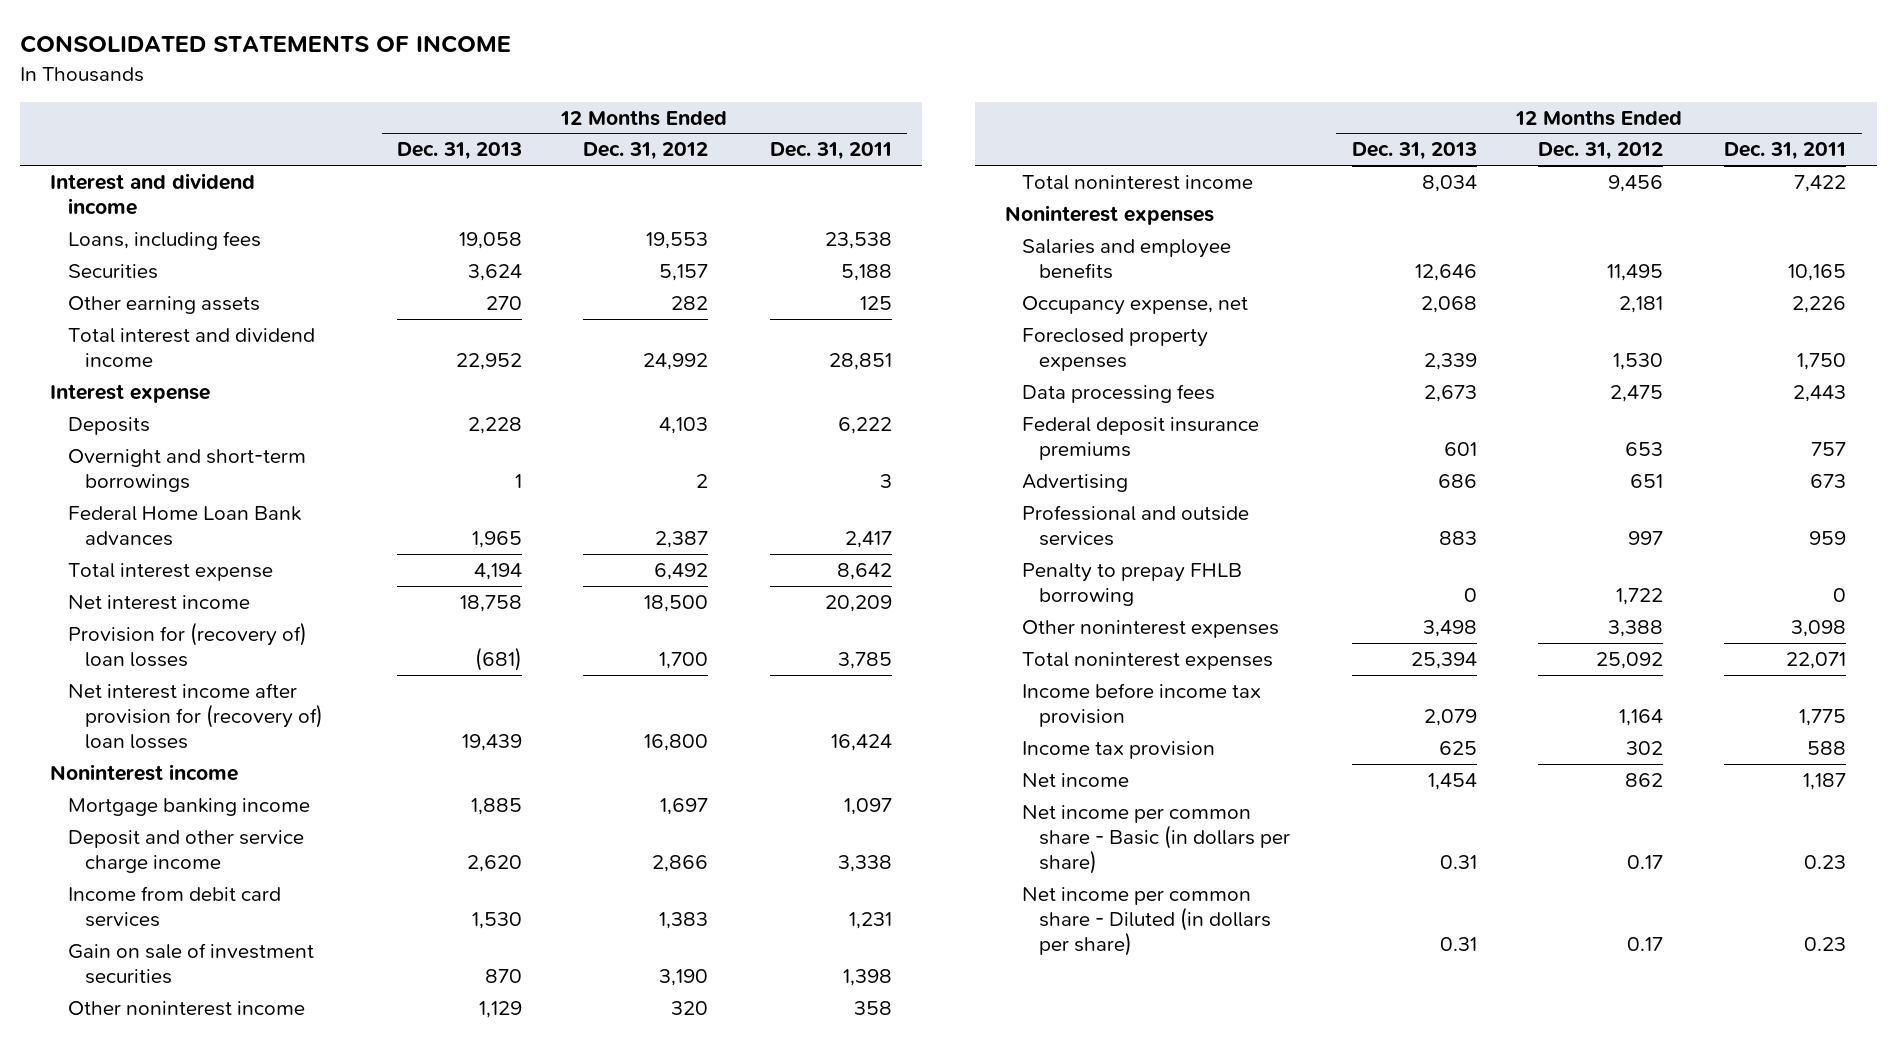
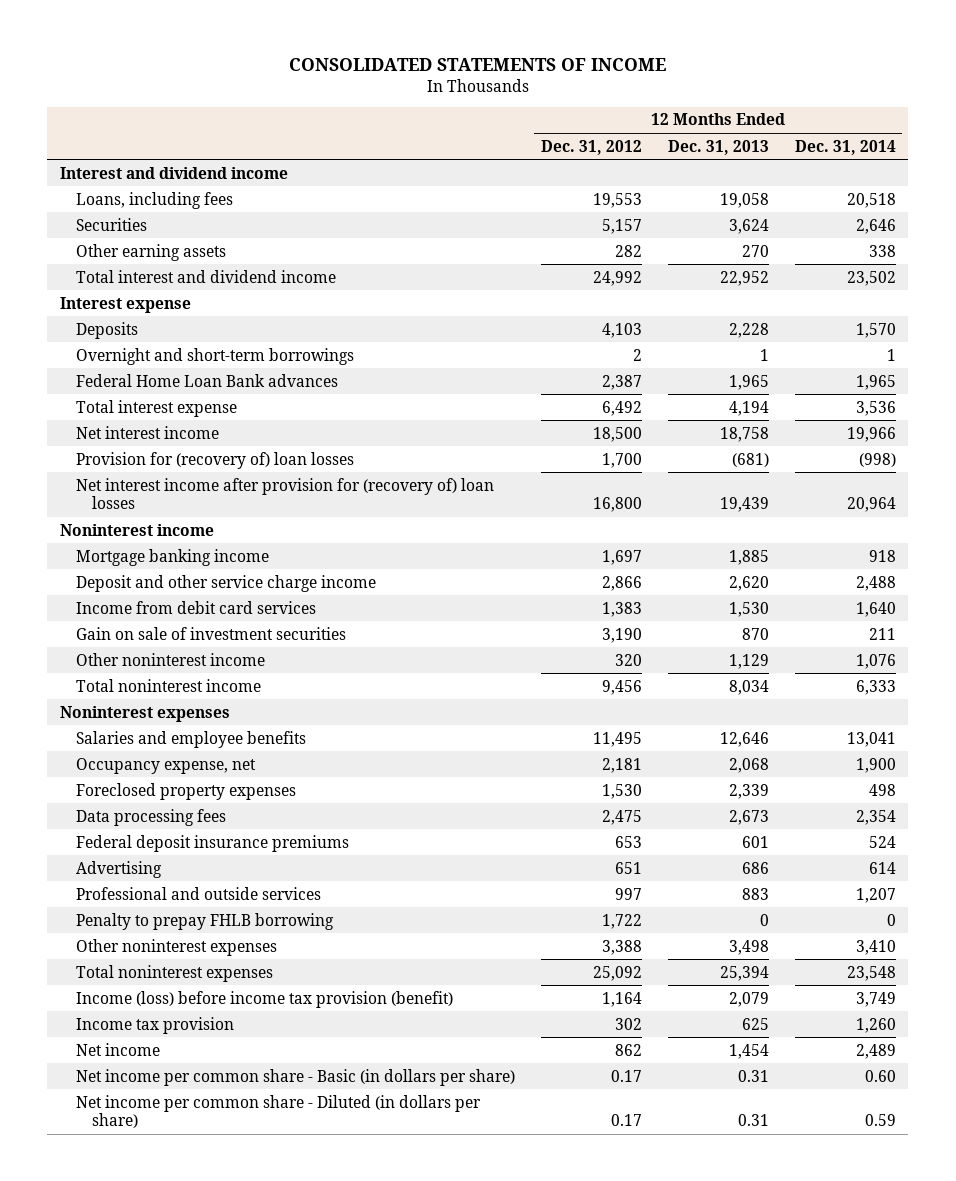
[769,142,892,161] Dec. 31, 2011 -> none
none -> [794,139,896,155] Dec. 31, 2014
[1022,682,1262,727] Income before income tax provision -> [76,990,454,1008] Income (loss) before income tax provision (benefit)

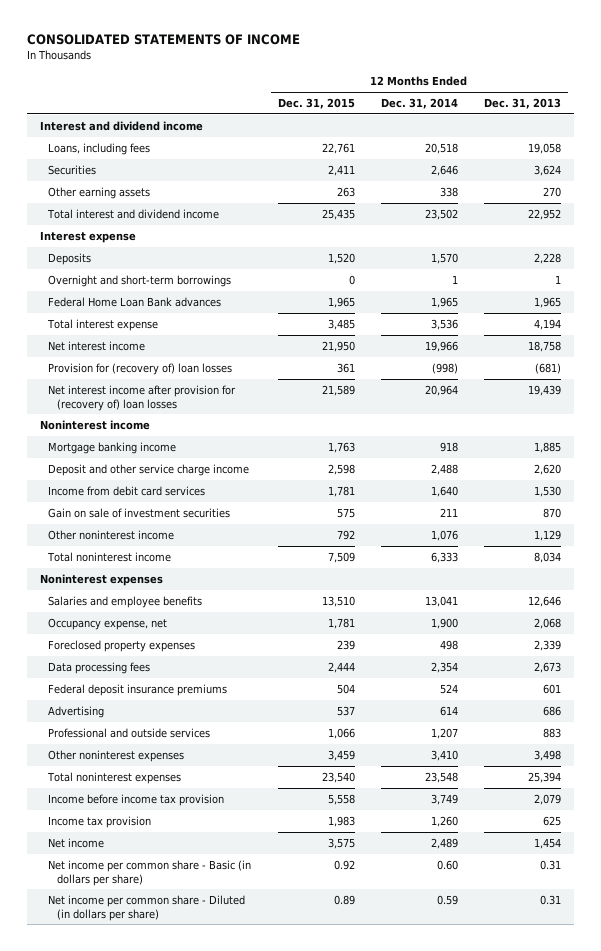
[540,139,642,155] Dec. 31, 2012 -> none
none -> [277,98,355,110] Dec. 31, 2015
[76,912,335,930] Penalty to prepay FHLB borrowing -> none
[76,990,454,1008] Income (loss) before income tax provision (benefit) -> [48,793,225,806] Income before income tax provision

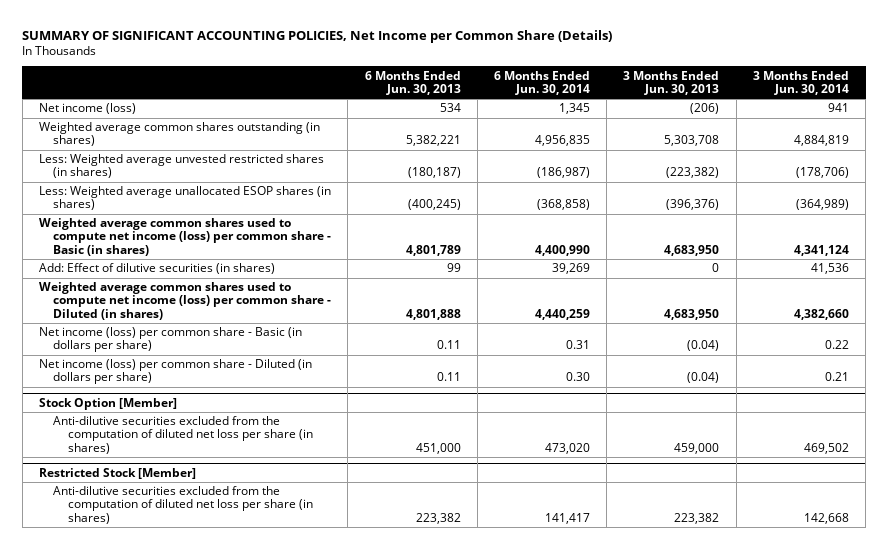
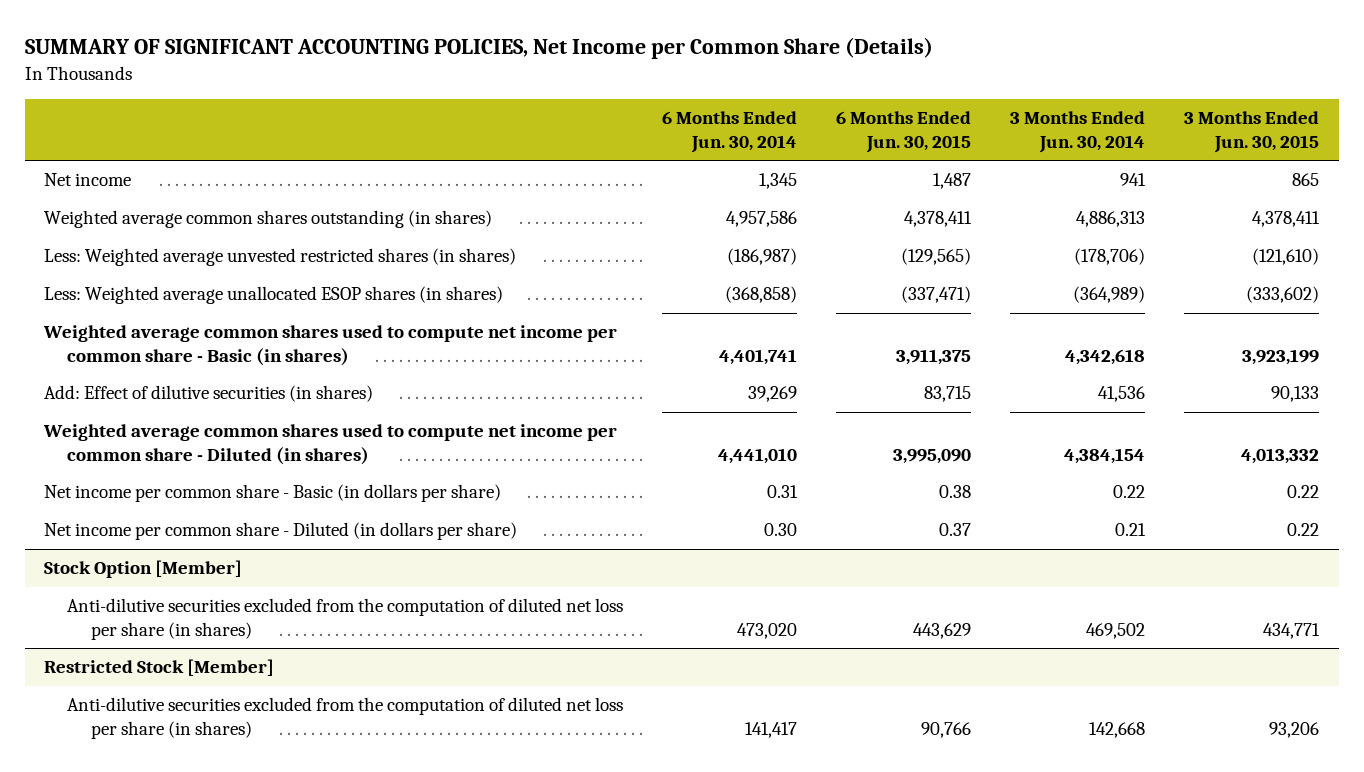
[364,70,461,95] 6 Months Ended Jun. 30, 2013 -> none
[623,70,720,95] 3 Months Ended Jun. 30, 2013 -> none
none -> [836,111,972,153] 6 Months Ended Jun. 30, 2015
none -> [1184,111,1320,153] 3 Months Ended Jun. 30, 2015
[38,103,136,115] Net income (loss) -> [44,173,132,187] Net income
[534,135,590,147] 4,956,835 -> [726,211,798,228] 4,957,586
[793,135,849,147] 4,884,819 -> [1076,211,1146,228] 4,886,313
[38,218,332,256] Weighted average common shares used to compute net income (loss) per common share - Basic (in shares) -> [43,325,618,366] Weighted average common shares used to compute net income per common share - Basic (in shares)
[534,244,590,256] 4,400,990 -> [719,348,798,365] 4,401,741
[793,244,849,256] 4,341,124 -> [1065,348,1146,365] 4,342,618
[38,282,332,320] Weighted average common shares used to compute net income (loss) per common share - Diluted (in shares) -> [43,424,618,465] Weighted average common shares used to compute net income per common share - Diluted (in shares)
[534,308,590,320] 4,440,259 -> [718,447,798,464] 4,441,010
[793,308,849,320] 4,382,660 -> [1064,447,1146,464] 4,384,154
[38,327,302,353] Net income (loss) per common share - Basic (in dollars per share) -> [44,484,502,503] Net income per common share - Basic (in dollars per share)
[38,359,312,385] Net income (loss) per common share - Diluted (in dollars per share) -> [44,522,518,541] Net income per common share - Diluted (in dollars per share)

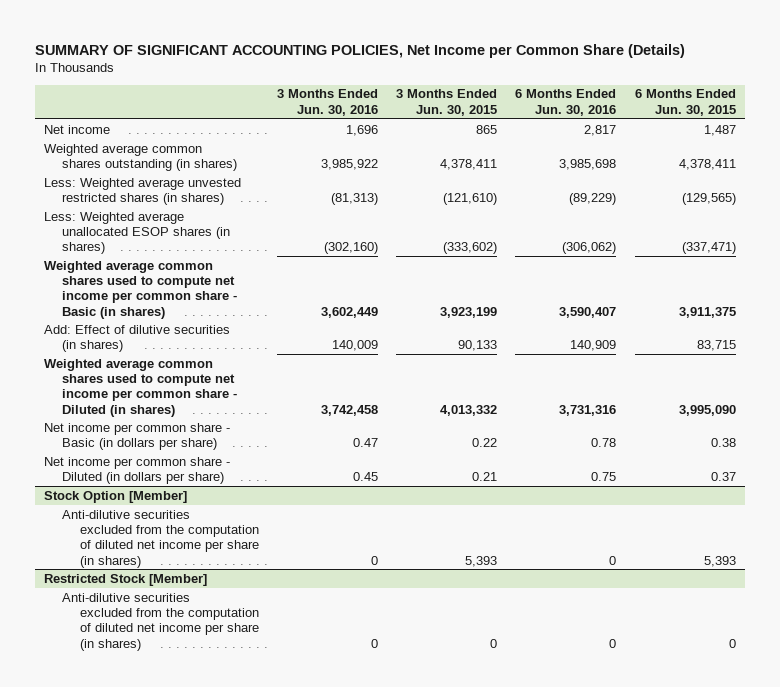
[662,111,798,153] 6 Months Ended Jun. 30, 2014 -> none
[1010,111,1146,153] 3 Months Ended Jun. 30, 2014 -> none
none -> [276,89,378,116] 3 Months Ended Jun. 30, 2016
none -> [515,89,617,116] 6 Months Ended Jun. 30, 2016
[1287,523,1320,537] 0.22 -> [472,472,498,482] 0.21
[67,598,624,640] Anti-dilutive securities excluded from the computation of diluted net loss per share (in shares) -> [61,509,259,568] Anti-dilutive securities excluded from the computation of diluted net income per share (in shares)
[913,622,972,639] 443,629 -> [703,555,736,567] 5,393
[1263,622,1321,639] 434,771 -> [465,555,498,567] 5,393
[67,697,624,739] Anti-dilutive securities excluded from the computation of diluted net loss per share (in shares) -> [61,592,259,651] Anti-dilutive securities excluded from the computation of diluted net income per share (in shares)
[921,721,972,738] 90,766 -> [728,638,736,648] 0
[1269,721,1320,738] 93,206 -> [490,638,498,648] 0

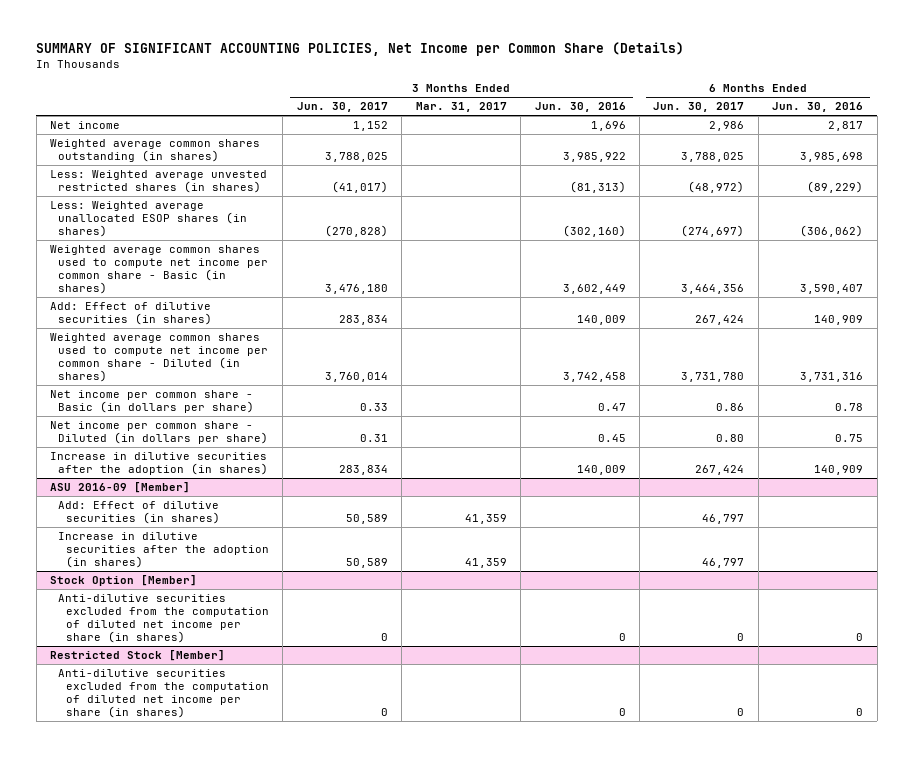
[396,89,498,116] 3 Months Ended Jun. 30, 2015 -> none
[634,89,736,116] 6 Months Ended Jun. 30, 2015 -> none
none -> [296,102,388,113] Jun. 30, 2017
none -> [415,102,507,113] Mar. 31, 2017
none -> [653,102,745,113] Jun. 30, 2017
none -> [50,451,268,475] Increase in dilutive securities after the adoption (in shares)
none -> [50,481,191,493] ASU 2016-09 [Member]
none -> [57,500,220,524] Add: Effect of dilutive securities (in shares)
none -> [57,531,269,568] Increase in dilutive securities after the adoption (in shares)

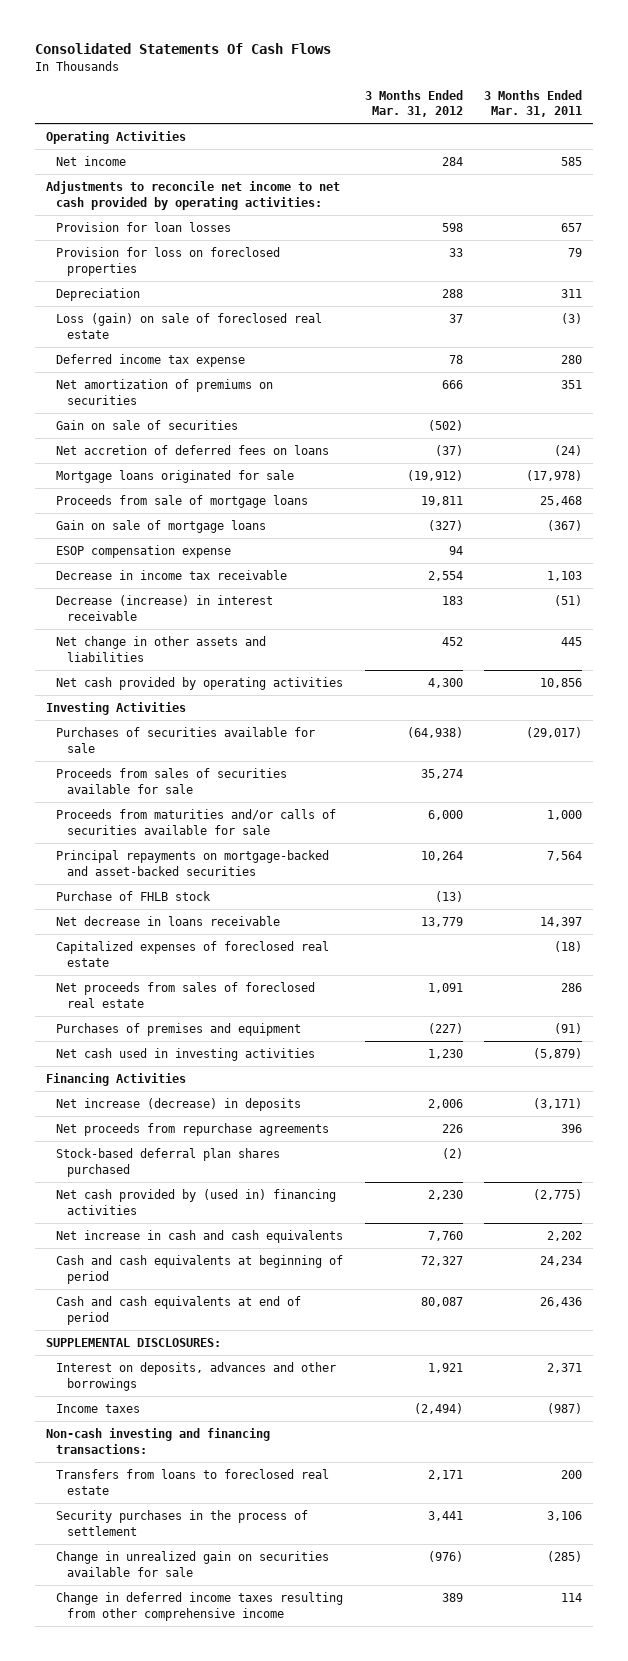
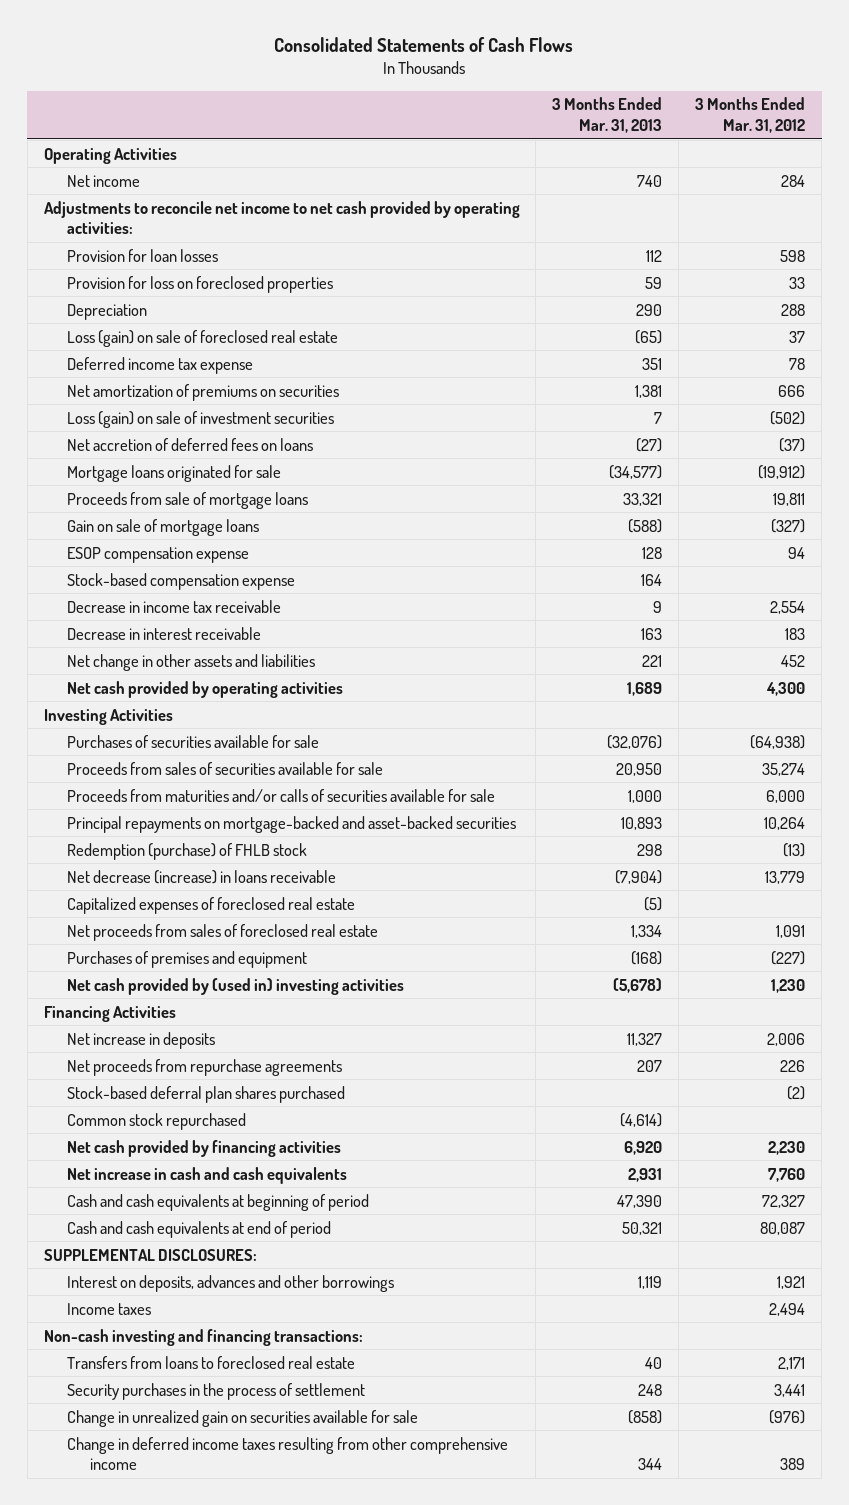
[35,43,332,55] Consolidated Statements Of Cash Flows -> [274,37,574,53] Consolidated Statements of Cash Flows
[484,89,583,118] 3 Months Ended Mar. 31, 2011 -> none
none -> [552,97,663,133] 3 Months Ended Mar. 31, 2013
[56,419,239,430] Gain on sale of securities -> [66,410,334,428] Loss (gain) on sale of investment securities
none -> [66,572,295,590] Stock-based compensation expense
[56,594,274,621] Decrease (increase) in interest receivable -> [66,626,261,640] Decrease in interest receivable
[56,890,212,901] Purchase of FHLB stock -> [66,842,307,860] Redemption (purchase) of FHLB stock
[56,915,281,926] Net decrease in loans receivable -> [66,869,336,884] Net decrease (increase) in loans receivable
[56,1047,316,1061] Net cash used in investing activities -> [66,977,404,995] Net cash provided by (used in) investing activities
[56,1097,302,1111] Net increase (decrease) in deposits -> [66,1031,215,1049] Net increase in deposits
none -> [66,1112,246,1130] Common stock repurchased
[56,1188,337,1215] Net cash provided by (used in) financing activities -> [66,1139,341,1157] Net cash provided by financing activities
[413,1402,463,1414] (2,494) -> [769,1302,806,1316] 2,494

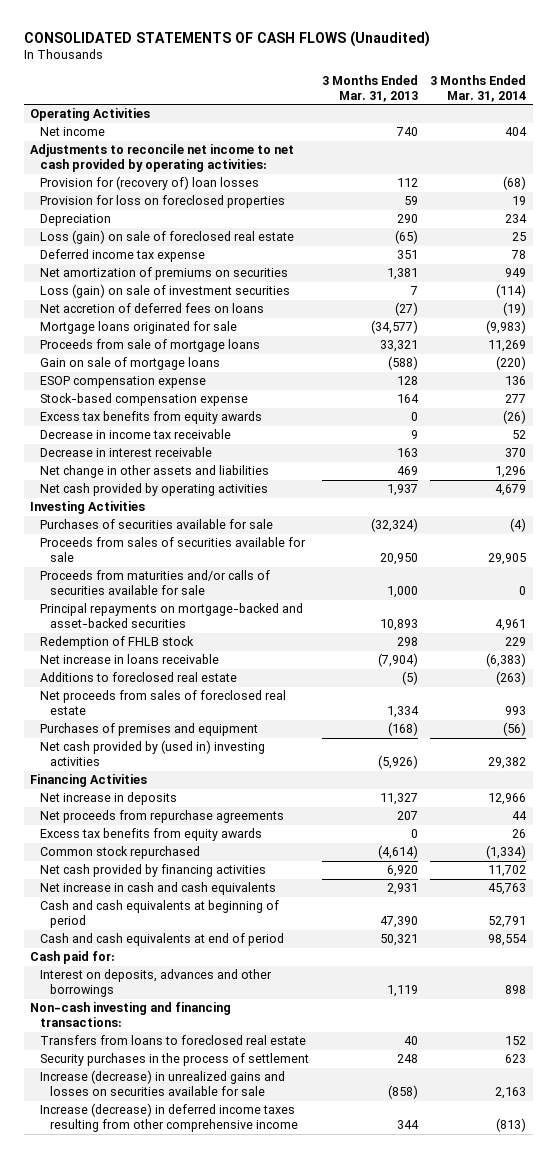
[274,37,574,53] Consolidated Statements of Cash Flows -> [23,30,430,47] CONSOLIDATED STATEMENTS OF CASH FLOWS (Unaudited)
[695,97,806,133] 3 Months Ended Mar. 31, 2012 -> none
none -> [430,75,527,102] 3 Months Ended Mar. 31, 2014
[66,248,218,262] Provision for loan losses -> [39,176,259,191] Provision for (recovery of) loan losses
none -> [39,411,262,425] Excess tax benefits from equity awards
[642,654,663,667] 221 -> [396,466,418,476] 469
[627,681,663,696] 1,689 -> [386,484,418,497] 1,937
[607,734,663,749] (32,076) -> [370,518,418,533] (32,324)
[66,896,355,914] Capitalized expenses of foreclosed real estate -> none
[66,842,307,860] Redemption (purchase) of FHLB stock -> [39,636,194,650] Redemption of FHLB stock
[66,869,336,884] Net decrease (increase) in loans receivable -> [39,654,219,665] Net increase in loans receivable
none -> [39,672,237,683] Additions to foreclosed real estate
[613,977,663,993] (5,678) -> [377,754,418,769] (5,926)
[66,1085,345,1103] Stock-based deferral plan shares purchased -> none
none -> [39,828,262,842] Excess tax benefits from equity awards
[43,1248,257,1261] SUPPLEMENTAL DISCLOSURES: -> none
none -> [30,951,116,965] Cash paid for:
[66,1302,151,1315] Income taxes -> none
[66,1409,418,1427] Change in unrealized gain on securities available for sale -> [39,1070,285,1096] Increase (decrease) in unrealized gains and losses on securities available for sale
[66,1436,508,1471] Change in deferred income taxes resulting from other comprehensive income -> [39,1103,298,1132] Increase (decrease) in deferred income taxes resulting from other comprehensive income

